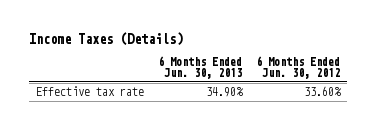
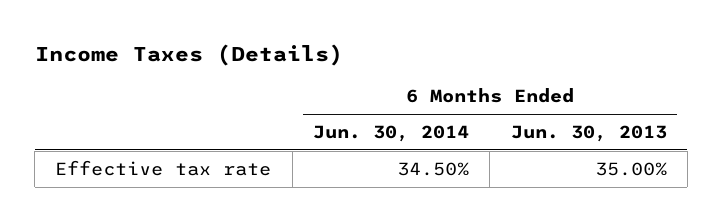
[255,56,340,80] 6 Months Ended Jun. 30, 2012 -> none
none -> [312,125,469,143] Jun. 30, 2014
[205,87,244,98] 34.90% -> [594,161,667,176] 35.00%

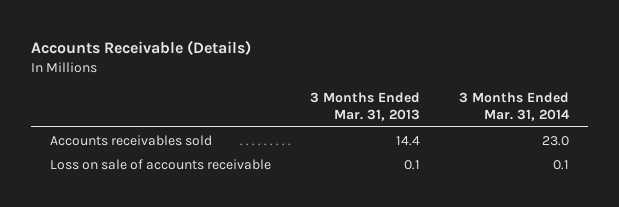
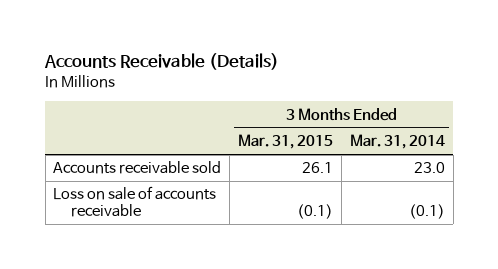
[310,92,421,121] 3 Months Ended Mar. 31, 2013 -> none
none -> [238,134,334,150] Mar. 31, 2015
[50,134,213,146] Accounts receivables sold -> [53,161,222,175] Accounts receivable sold
[553,159,570,170] 0.1 -> [409,204,446,220] (0.1)

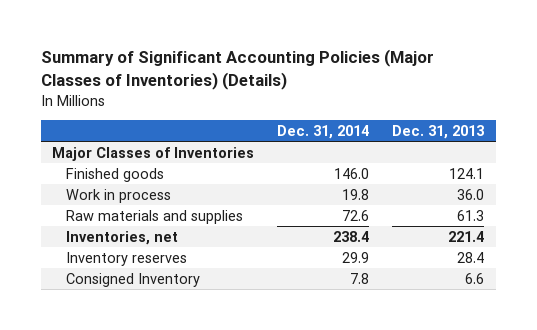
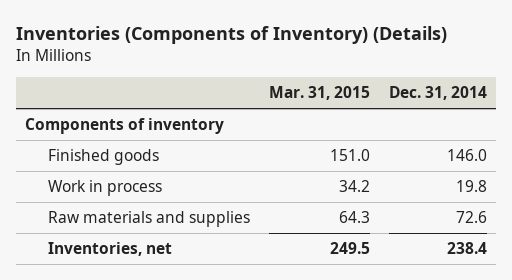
[40,49,434,91] Summary of Significant Accounting Policies (Major Classes of Inventories) (Details) -> [15,26,447,45] Inventories (Components of Inventory) (Details)
[392,124,485,139] Dec. 31, 2013 -> none
none -> [269,86,371,101] Mar. 31, 2015
[52,146,255,161] Major Classes of Inventories -> [25,118,225,135] Components of inventory
[65,251,187,266] Inventory reserves -> none
[65,272,200,287] Consigned Inventory -> none

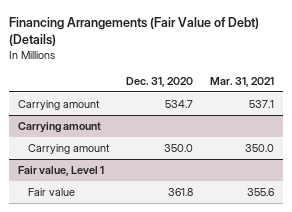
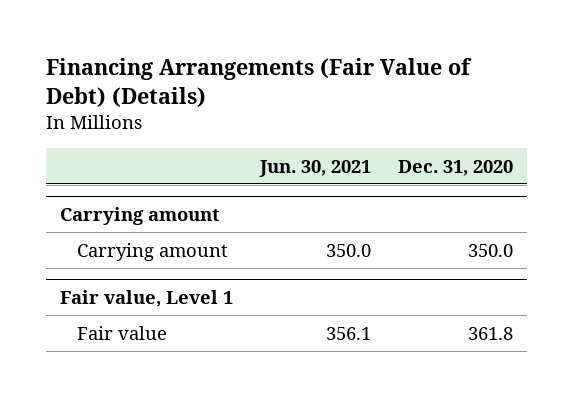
[210,76,275,87] Mar. 31, 2021 -> none
none -> [259,159,372,177] Jun. 30, 2021
[18,100,101,111] Carrying amount -> none

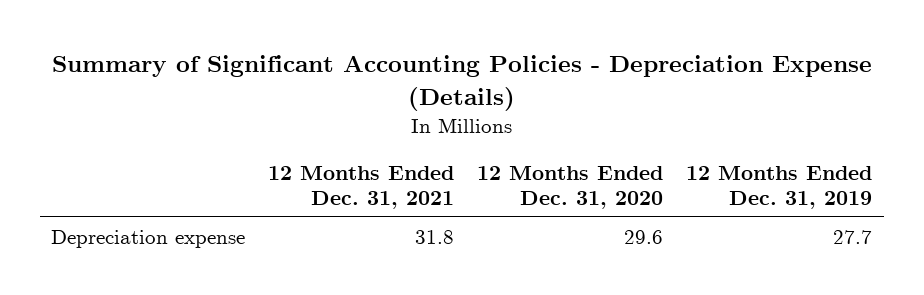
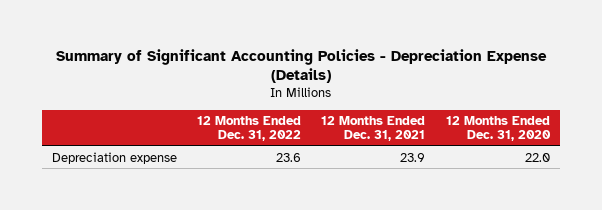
[686,165,873,210] 12 Months Ended Dec. 31, 2019 -> none
none -> [197,115,302,142] 12 Months Ended Dec. 31, 2022
[415,229,455,244] 31.8 -> [400,152,426,162] 23.9
[624,229,664,244] 29.6 -> [524,152,550,162] 22.0

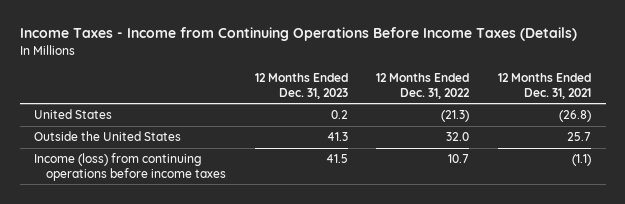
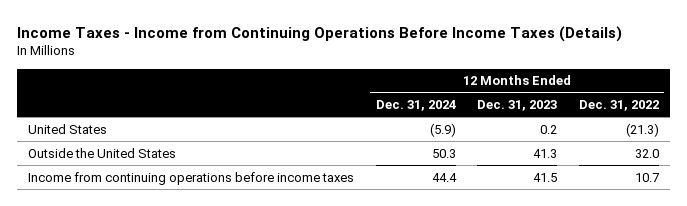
[498,73,592,99] 12 Months Ended Dec. 31, 2021 -> none
none -> [375,100,456,112] Dec. 31, 2024
[33,153,226,181] Income (loss) from continuing operations before income taxes -> [27,171,354,185] Income from continuing operations before income taxes

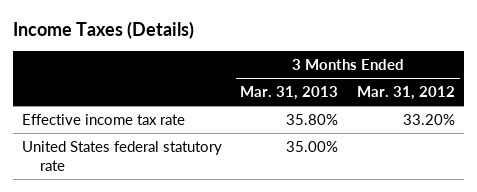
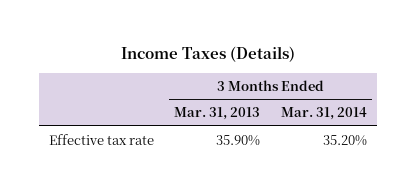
[356,86,455,101] Mar. 31, 2012 -> none
none -> [280,107,367,121] Mar. 31, 2014
[21,140,222,171] United States federal statutory rate -> none
[21,113,185,125] Effective income tax rate -> [48,134,154,146] Effective tax rate
[286,113,339,125] 35.80% -> [216,135,261,147] 35.90%

